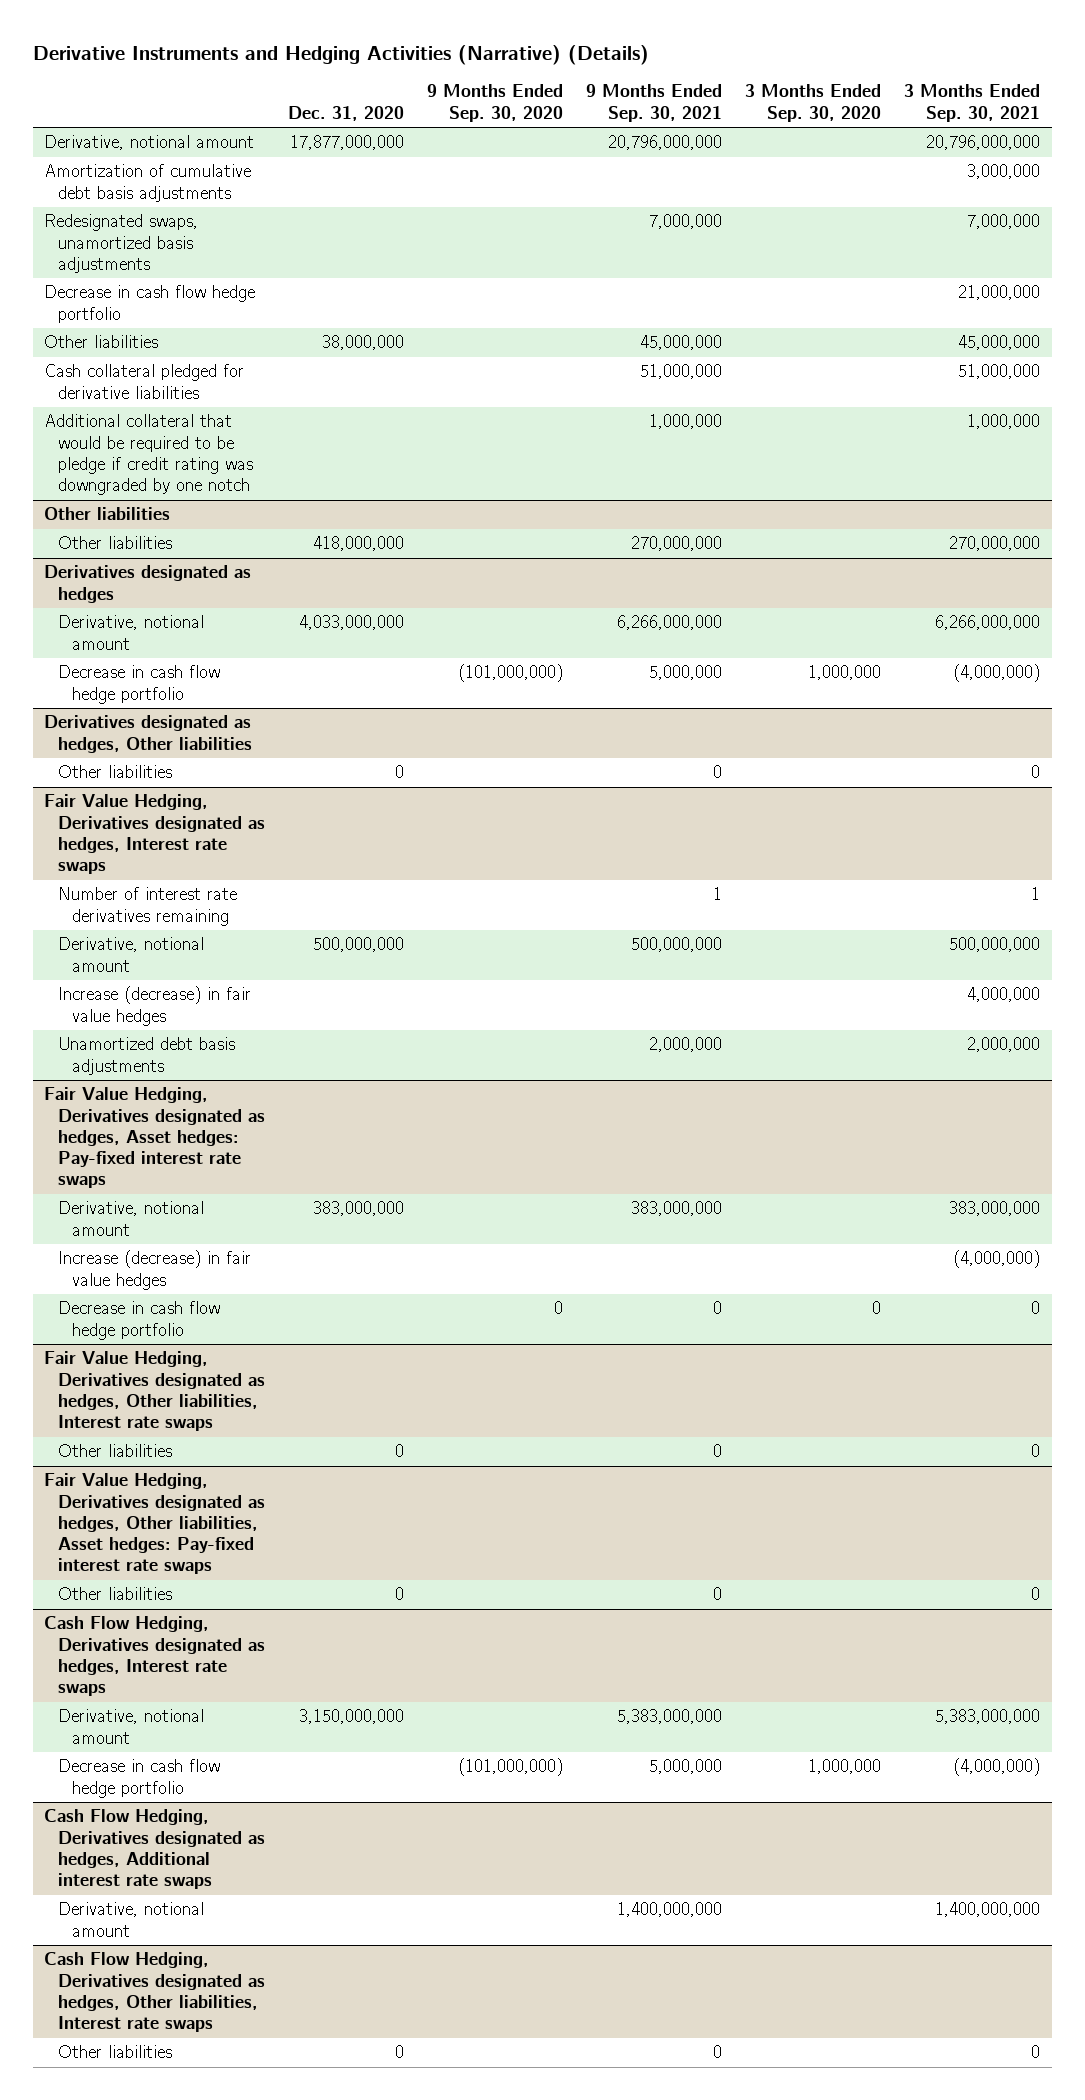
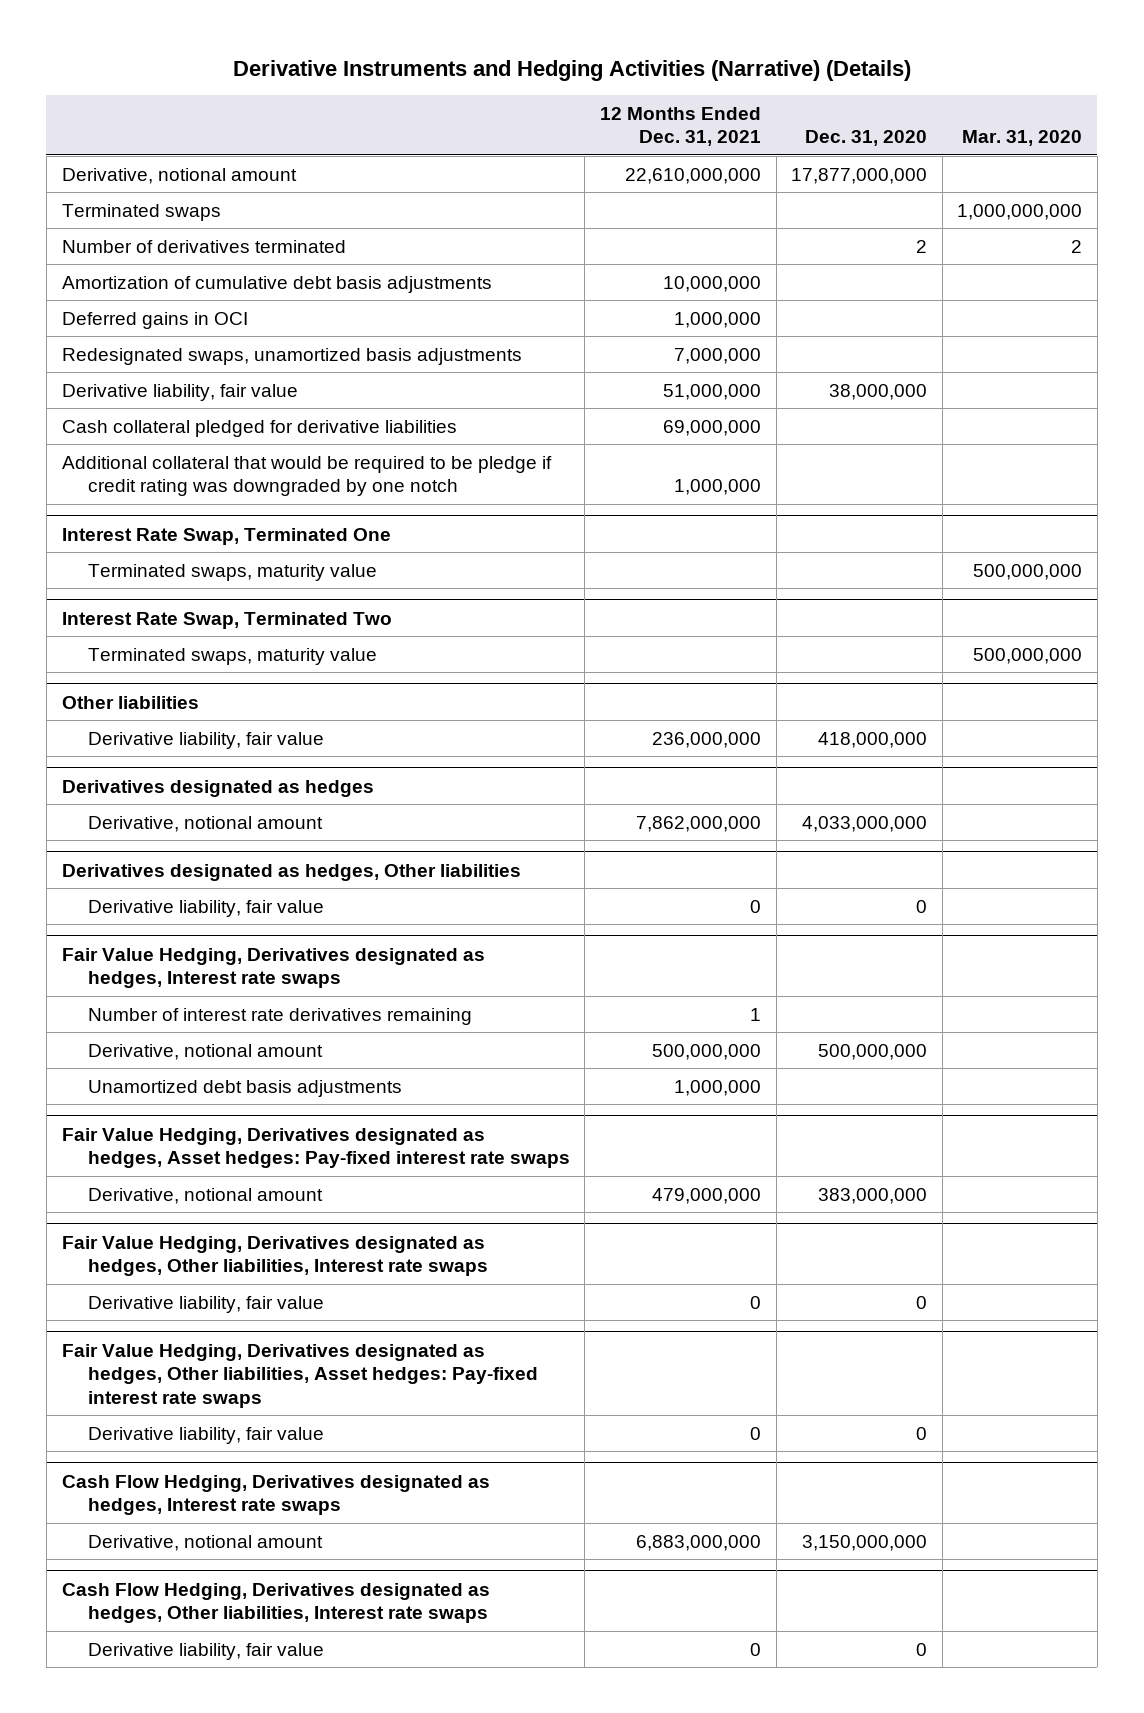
[427,84,564,122] 9 Months Ended Sep. 30, 2020 -> none
[586,84,723,122] 9 Months Ended Sep. 30, 2021 -> none
[745,84,882,122] 3 Months Ended Sep. 30, 2020 -> none
[904,84,1041,122] 3 Months Ended Sep. 30, 2021 -> none
none -> [599,106,761,147] 12 Months Ended Dec. 31, 2021
none -> [962,130,1083,147] Mar. 31, 2020
none -> [61,203,221,221] Terminated swaps
none -> [61,239,346,253] Number of derivatives terminated
none -> [61,311,248,329] Deferred gains in OCI
[44,285,256,323] Decrease in cash flow hedge portfolio -> none
[44,335,159,349] Other liabilities -> [61,383,298,401] Derivative liability, fair value
none -> [61,527,391,545] Interest Rate Swap, Terminated One
none -> [87,563,377,581] Terminated swaps, maturity value
none -> [61,611,392,629] Interest Rate Swap, Terminated Two
none -> [87,647,377,665] Terminated swaps, maturity value
[58,536,173,550] Other liabilities -> [87,731,324,749] Derivative liability, fair value
[58,665,221,704] Decrease in cash flow hedge portfolio -> none
[58,765,173,779] Other liabilities -> [87,899,324,917] Derivative liability, fair value
[58,986,252,1026] Increase (decrease) in fair value hedges -> none
[58,1250,252,1290] Increase (decrease) in fair value hedges -> none
[58,1301,221,1340] Decrease in cash flow hedge portfolio -> none
[58,1444,173,1458] Other liabilities -> [87,1295,324,1313] Derivative liability, fair value
[58,1587,173,1601] Other liabilities -> [87,1426,324,1444] Derivative liability, fair value
[58,1759,221,1798] Decrease in cash flow hedge portfolio -> none
[44,1809,266,1890] Cash Flow Hedging, Derivatives designated as hedges, Additional interest rate swaps -> none
[58,1902,205,1937] Derivative, notional amount -> none
[58,2045,173,2059] Other liabilities -> [87,1642,324,1660] Derivative liability, fair value

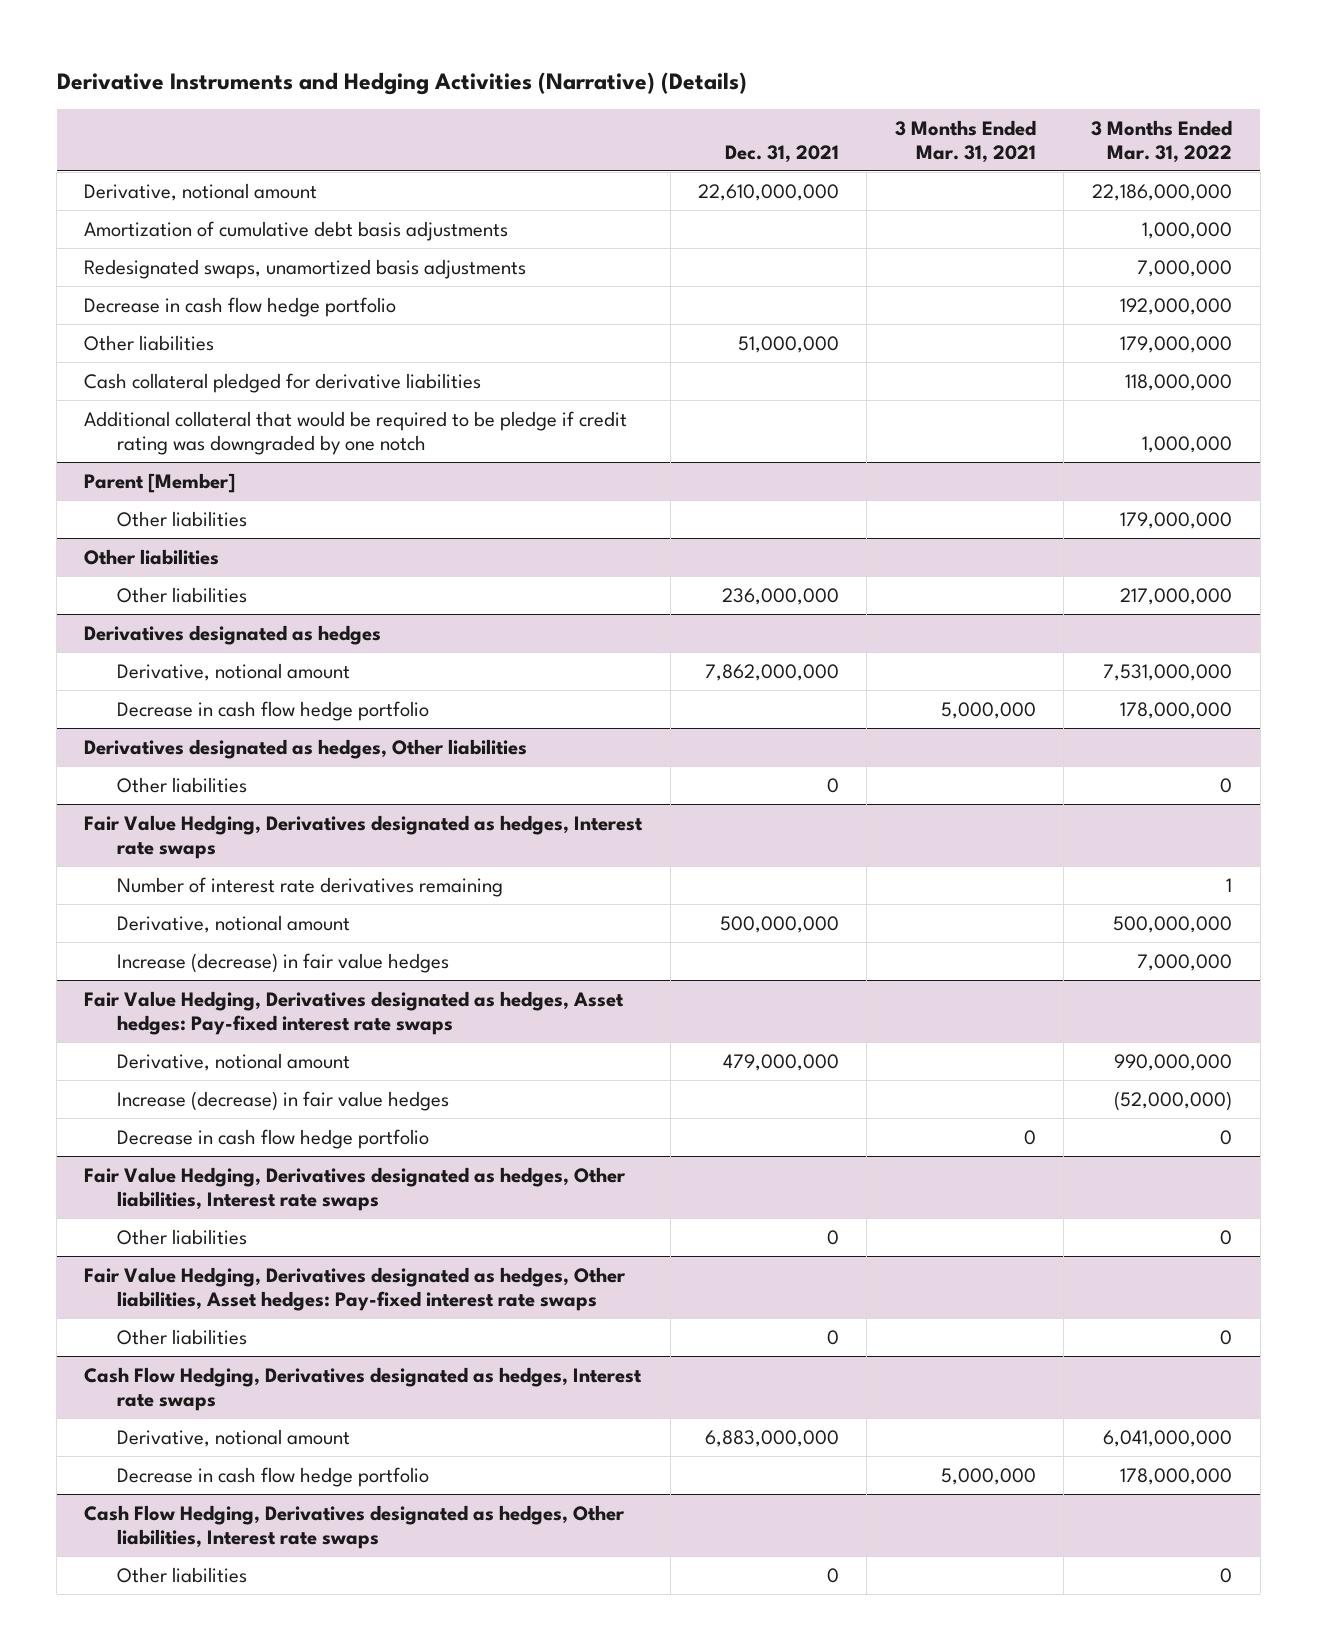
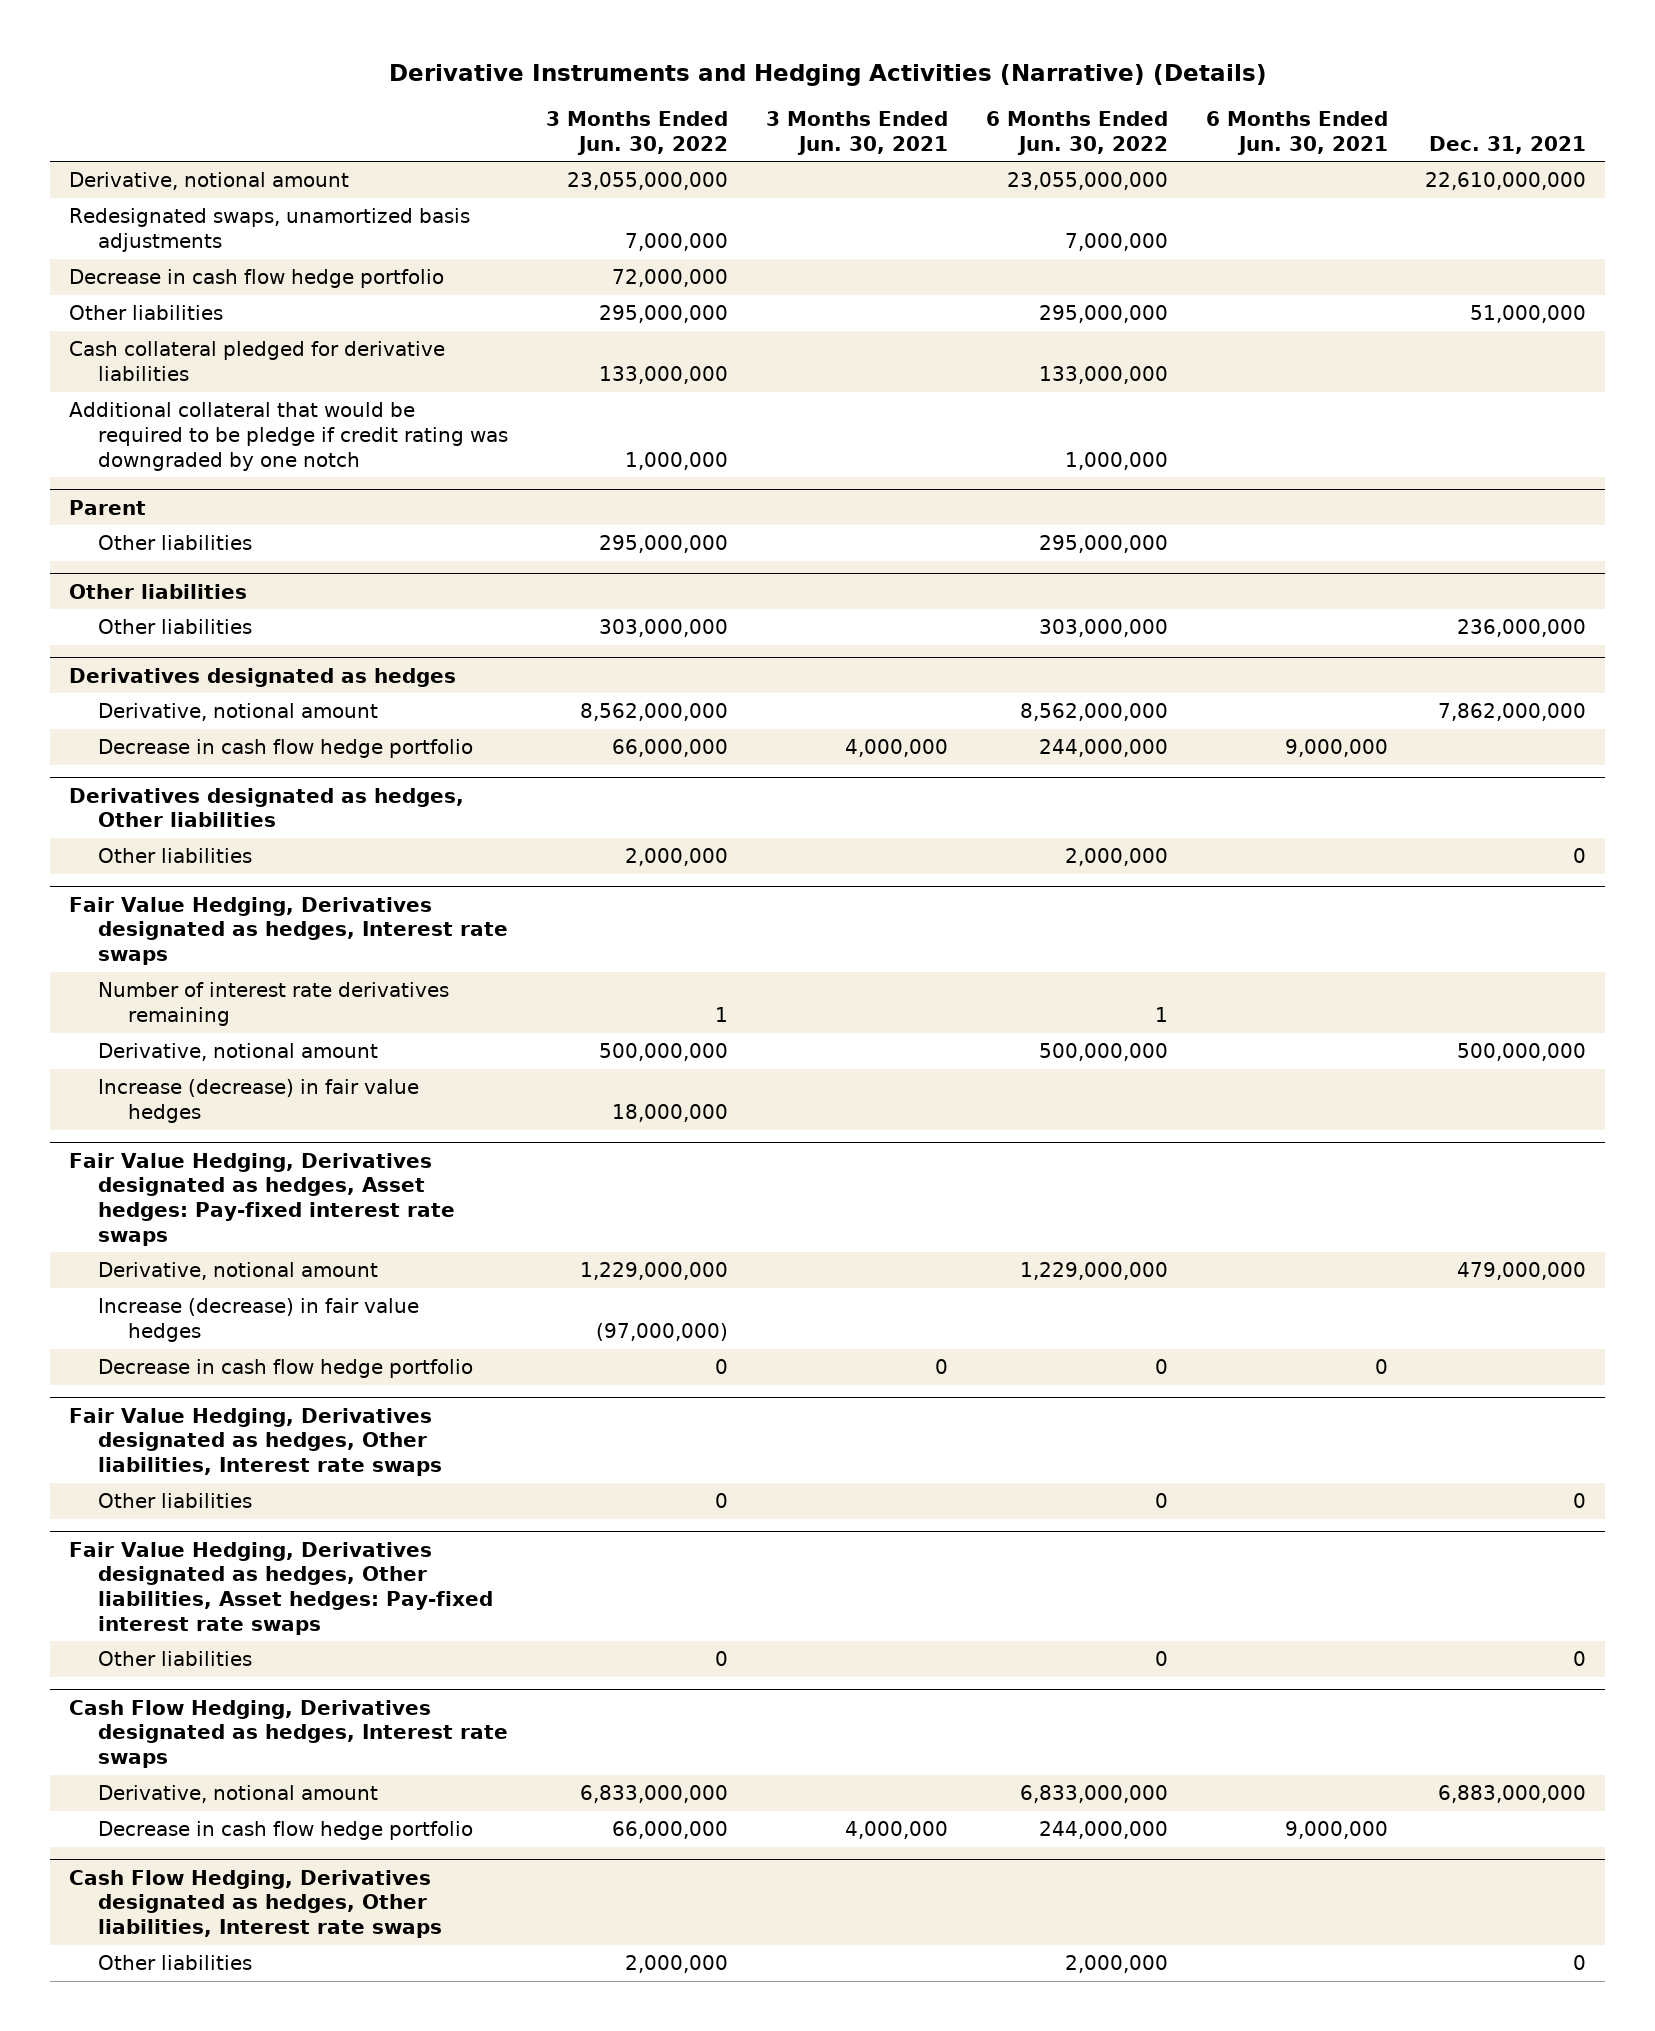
[894,119,1036,163] 3 Months Ended Mar. 31, 2021 -> none
[1091,119,1233,163] 3 Months Ended Mar. 31, 2022 -> none
none -> [546,110,729,155] 3 Months Ended Jun. 30, 2022
none -> [766,110,949,155] 3 Months Ended Jun. 30, 2021
none -> [985,110,1168,155] 6 Months Ended Jun. 30, 2022
none -> [1205,110,1388,155] 6 Months Ended Jun. 30, 2021
[84,220,509,241] Amortization of cumulative debt basis adjustments -> none
[84,472,236,493] Parent [Member] -> [68,499,146,515] Parent

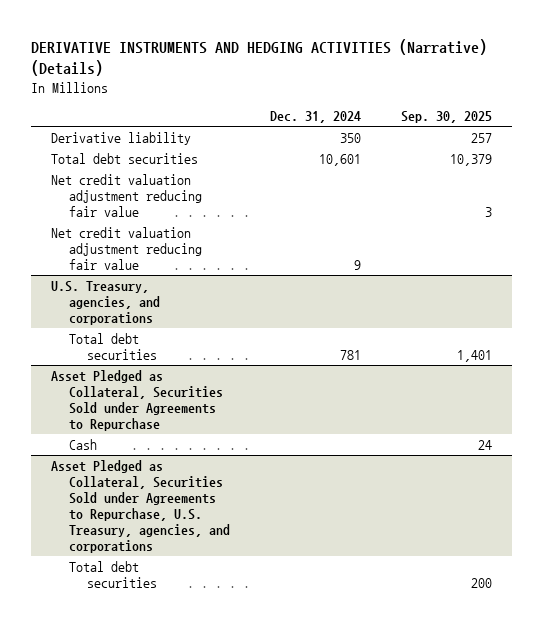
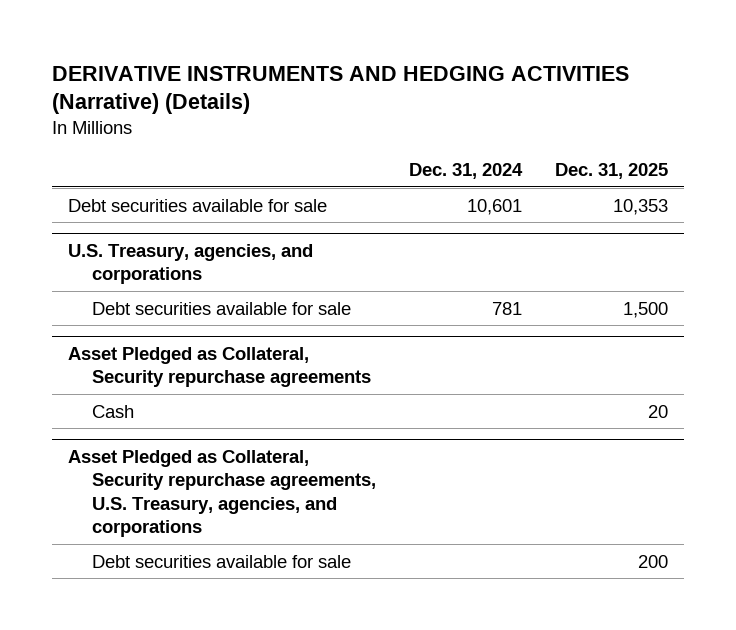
[401,111,493,124] Sep. 30, 2025 -> none
none -> [554,163,668,180] Dec. 31, 2025
[51,131,192,145] Derivative liability -> none
[51,173,202,217] Net credit valuation adjustment reducing fair value -> none
[51,226,202,270] Net credit valuation adjustment reducing fair value -> none
[51,152,199,164] Total debt securities -> [68,198,328,212] Debt securities available for sale
[68,332,157,360] Total debt securities -> [92,301,352,315] Debt securities available for sale
[51,369,223,431] Asset Pledged as Collateral, Securities Sold under Agreements to Repurchase -> [68,347,372,388] Asset Pledged as Collateral, Security repurchase agreements
[51,459,230,553] Asset Pledged as Collateral, Securities Sold under Agreements to Repurchase, U.S. Treasury, agencies, and corporations -> [68,450,377,538] Asset Pledged as Collateral, Security repurchase agreements, U.S. Treasury, agencies, and corporations
[68,560,157,588] Total debt securities -> [92,554,352,568] Debt securities available for sale

